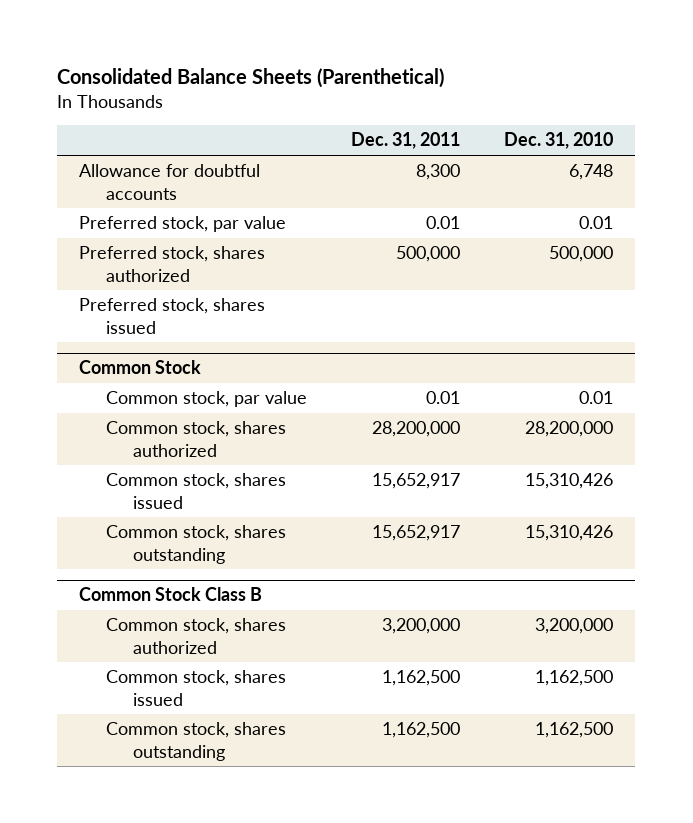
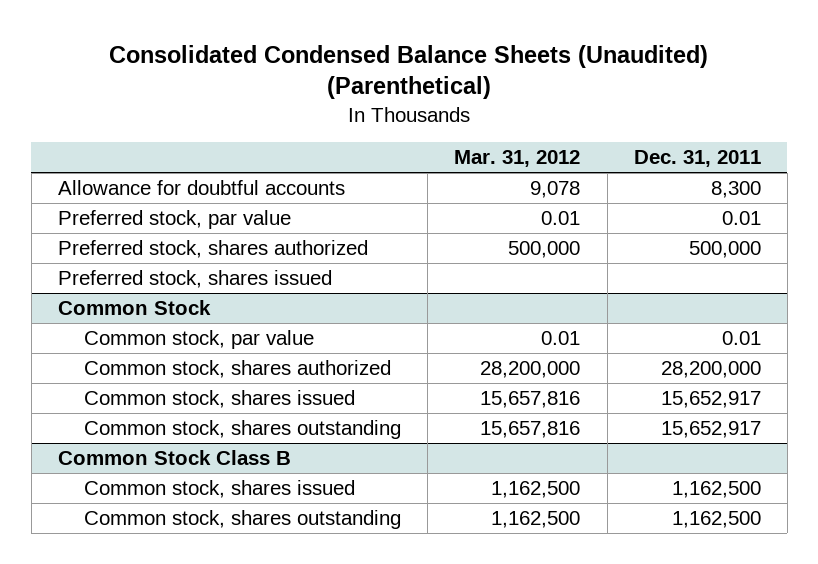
[57,68,445,89] Consolidated Balance Sheets (Parenthetical) -> [109,44,709,100] Consolidated Condensed Balance Sheets (Unaudited) (Parenthetical)
[504,132,614,150] Dec. 31, 2010 -> none
none -> [454,150,581,168] Mar. 31, 2012
[106,618,287,654] Common stock, shares authorized -> none

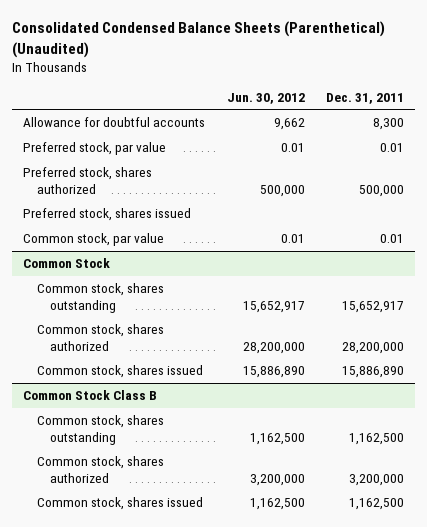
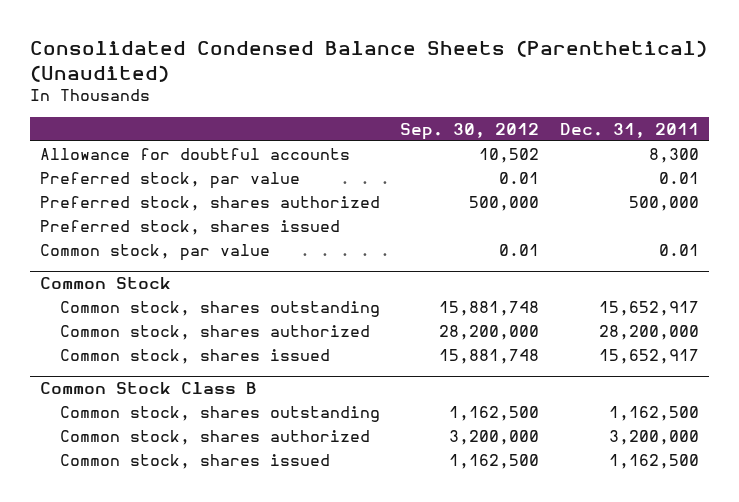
[226,92,305,104] Jun. 30, 2012 -> none
none -> [400,123,540,141] Sep. 30, 2012
[341,366,404,379] 15,886,890 -> [598,348,699,364] 15,652,917

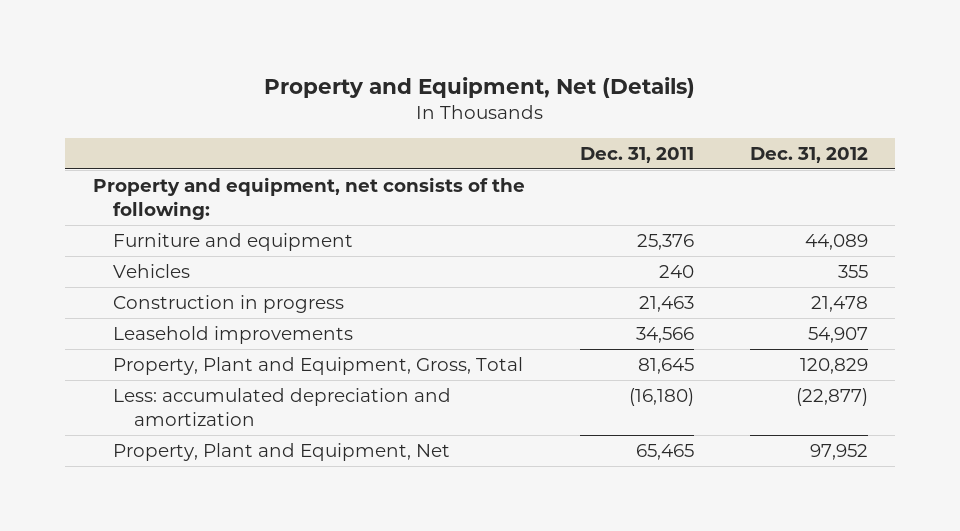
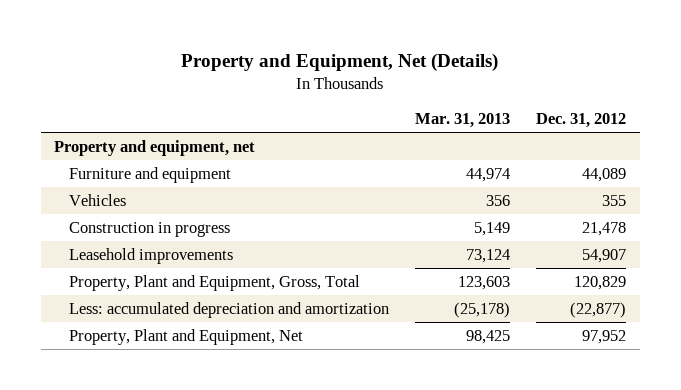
[580,146,695,163] Dec. 31, 2011 -> none
none -> [415,113,511,129] Mar. 31, 2013
[92,176,525,221] Property and equipment, net consists of the following: -> [54,139,256,156] Property and equipment, net

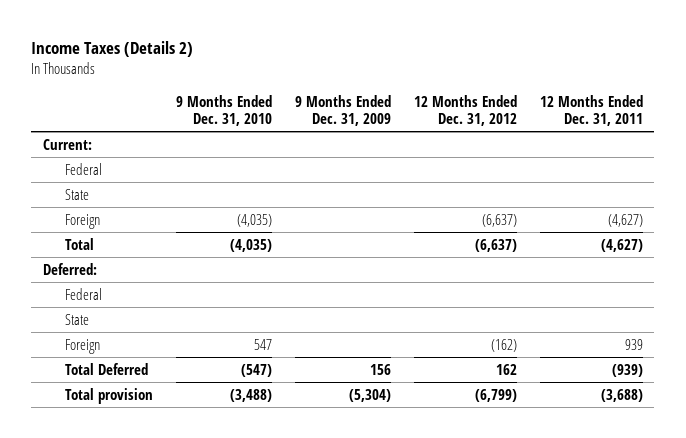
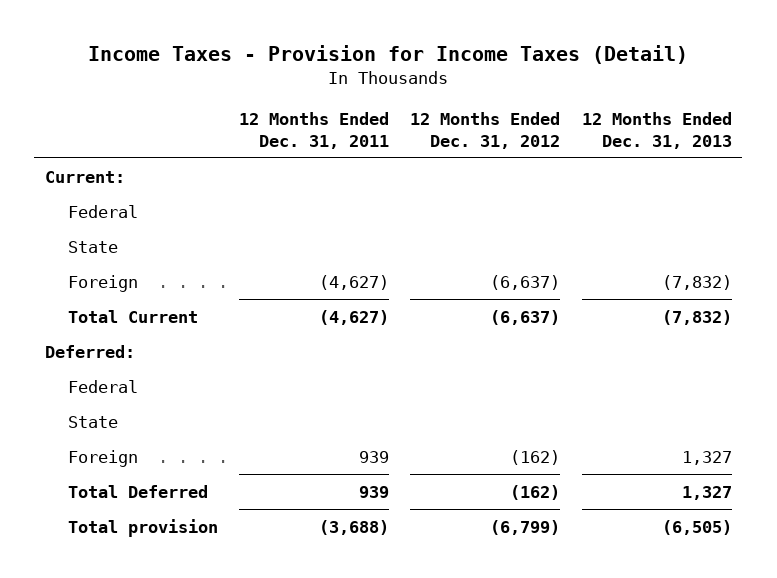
[31,41,194,58] Income Taxes (Details 2) -> [88,45,689,65] Income Taxes - Provision for Income Taxes (Detail)
[175,94,272,127] 9 Months Ended Dec. 31, 2010 -> none
[294,94,391,127] 9 Months Ended Dec. 31, 2009 -> none
none -> [581,112,732,149] 12 Months Ended Dec. 31, 2013
[64,237,94,250] Total -> [67,309,198,323] Total Current
[495,363,517,375] 162 -> [510,484,561,500] (162)
[611,363,643,377] (939) -> [359,485,390,498] 939

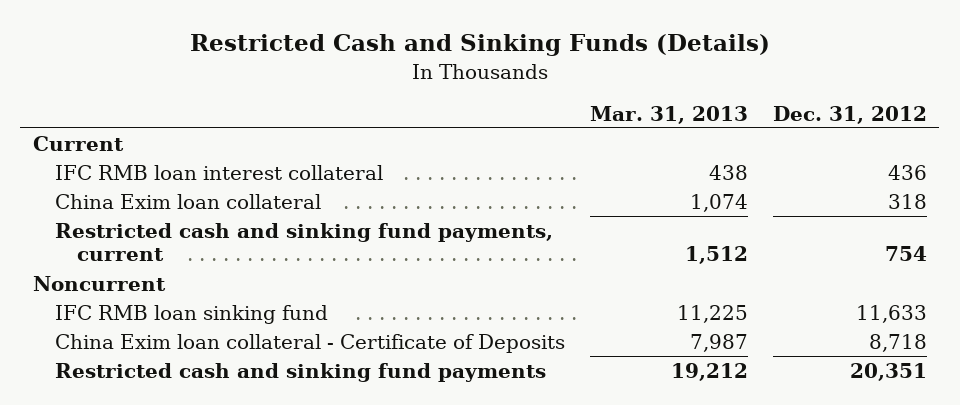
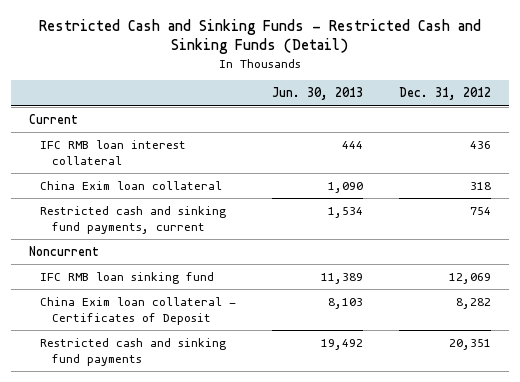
[189,34,770,57] Restricted Cash and Sinking Funds (Details) -> [38,18,481,55] Restricted Cash and Sinking Funds - Restricted Cash and Sinking Funds (Detail)
[589,105,748,124] Mar. 31, 2013 -> none
none -> [272,87,364,101] Jun. 30, 2013
[855,304,927,323] 11,633 -> [449,273,492,285] 12,069
[54,333,565,353] China Exim loan collateral - Certificate of Deposits -> [40,297,237,325] China Exim loan collateral - Certificates of Deposit
[868,333,927,352] 8,718 -> [456,298,492,310] 8,282

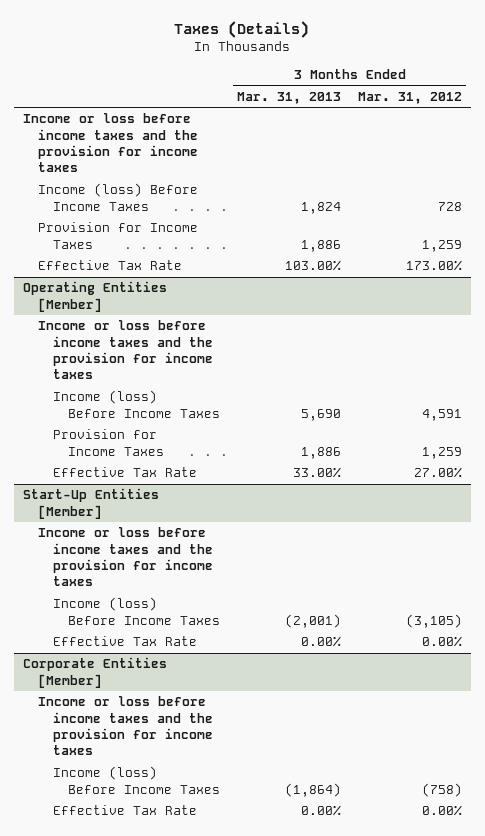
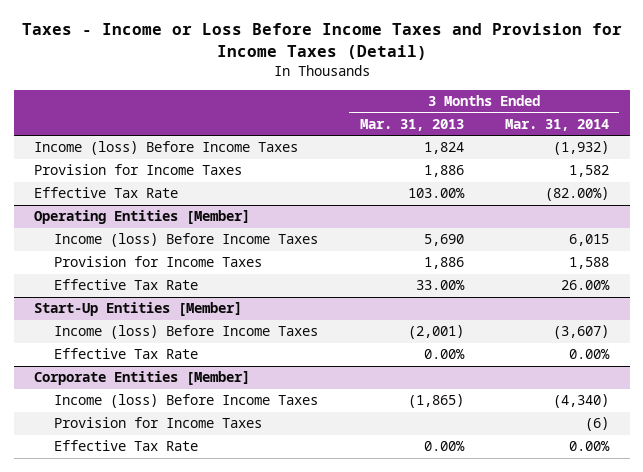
[174,20,310,38] Taxes (Details) -> [21,23,622,61] Taxes - Income or Loss Before Income Taxes and Provision for Income Taxes (Detail)
[358,91,463,104] Mar. 31, 2012 -> none
none -> [504,119,609,132] Mar. 31, 2014
[22,113,198,173] Income or loss before income taxes and the provision for income taxes -> none
[37,320,213,380] Income or loss before income taxes and the provision for income taxes -> none
[37,527,213,587] Income or loss before income taxes and the provision for income taxes -> none
[37,696,213,756] Income or loss before income taxes and the provision for income taxes -> none
[285,782,342,797] (1,864) -> [407,394,464,409] (1,865)
none -> [54,417,263,429] Provision for Income Taxes

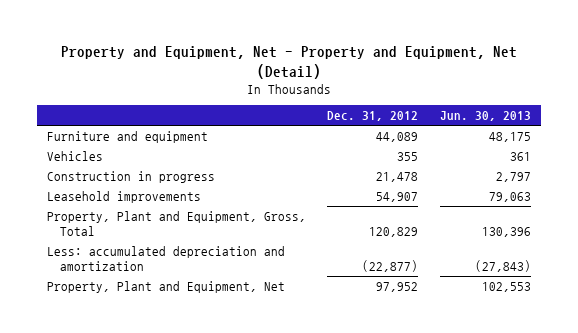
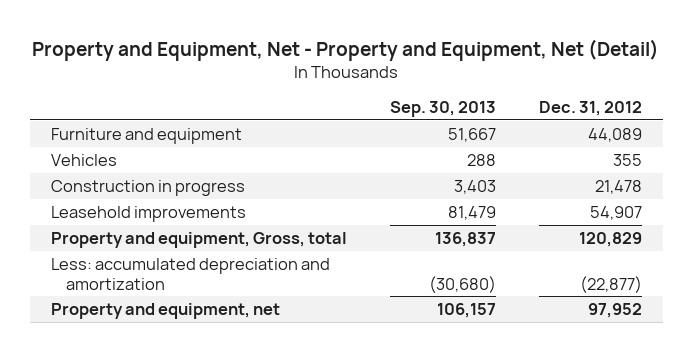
[439,111,531,122] Jun. 30, 2013 -> none
none -> [389,101,496,118] Sep. 30, 2013
[47,210,307,237] Property, Plant and Equipment, Gross, Total -> [51,231,348,248] Property and equipment, Gross, total
[47,280,286,293] Property, Plant and Equipment, Net -> [51,302,281,319] Property and equipment, net

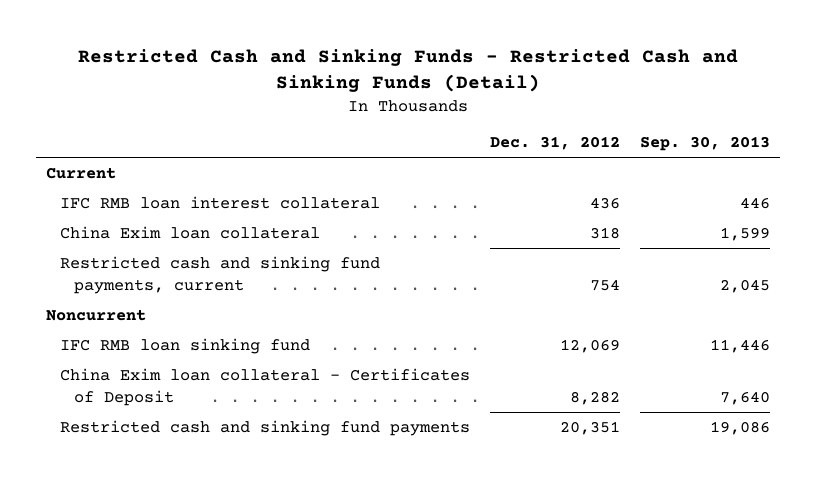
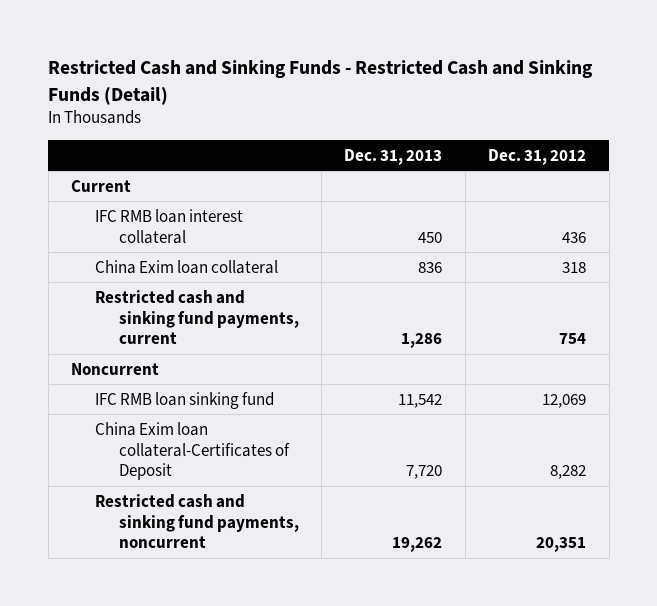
[639,136,770,152] Sep. 30, 2013 -> none
none -> [344,148,443,165] Dec. 31, 2013
[59,367,470,406] China Exim loan collateral - Certificates of Deposit -> [94,421,290,481] China Exim loan collateral-Certificates of Deposit
[59,419,470,436] Restricted cash and sinking fund payments -> [94,493,299,549] Restricted cash and sinking fund payments, noncurrent

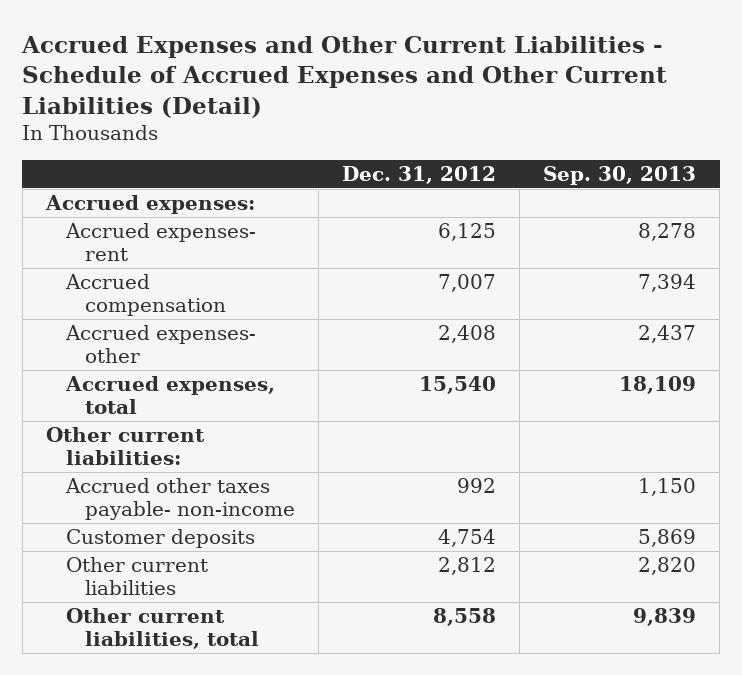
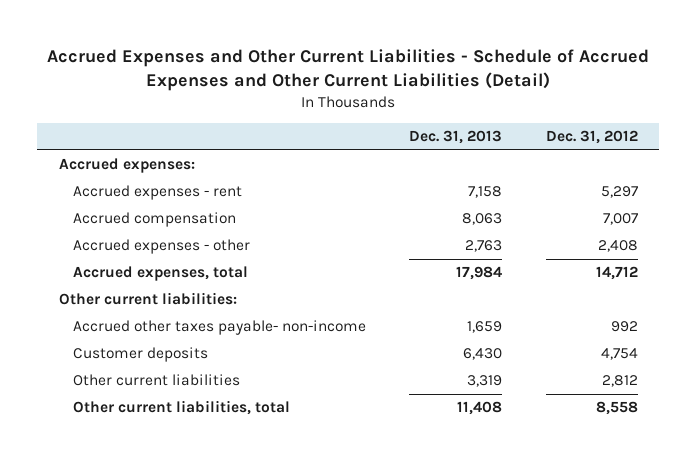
[543,165,697,185] Sep. 30, 2013 -> none
none -> [409,130,503,145] Dec. 31, 2013
[64,223,256,262] Accrued expenses- rent -> [72,185,242,201] Accrued expenses - rent
[438,223,497,242] 6,125 -> [600,186,638,199] 5,297
[64,325,256,364] Accrued expenses- other -> [72,239,250,255] Accrued expenses - other
[419,376,497,395] 15,540 -> [595,266,638,281] 14,712

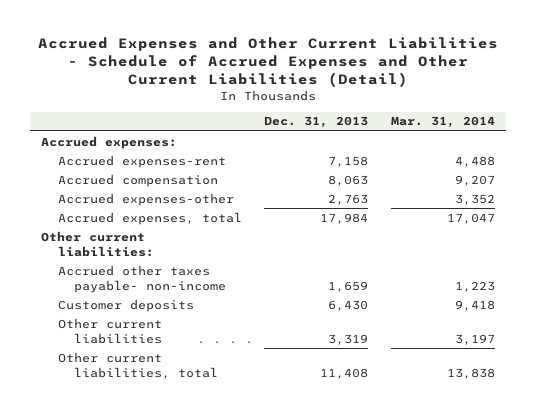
[545,130,638,145] Dec. 31, 2012 -> none
none -> [391,116,496,129] Mar. 31, 2014
[72,185,242,201] Accrued expenses - rent -> [57,154,226,168] Accrued expenses-rent
[72,239,250,255] Accrued expenses - other -> [57,192,234,206] Accrued expenses-other

